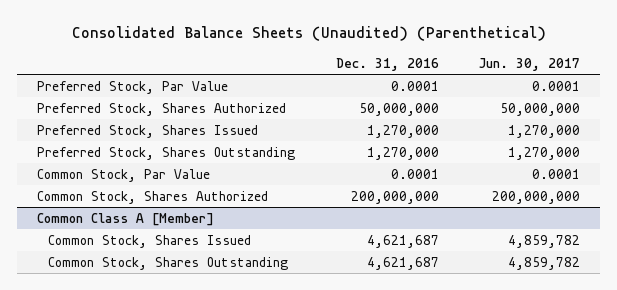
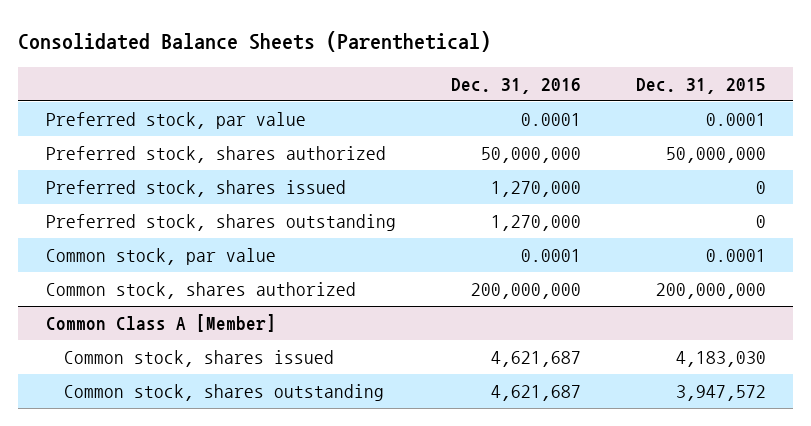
[71,26,546,42] Consolidated Balance Sheets (Unaudited) (Parenthetical) -> [18,30,492,52] Consolidated Balance Sheets (Parenthetical)
[479,57,581,71] Jun. 30, 2017 -> none
none -> [635,77,766,94] Dec. 31, 2015
[37,80,229,94] Preferred Stock, Par Value -> [45,112,306,130] Preferred stock, par value
[37,102,287,116] Preferred Stock, Shares Authorized -> [45,146,386,164] Preferred stock, shares authorized
[37,124,259,138] Preferred Stock, Shares Issued -> [45,180,346,198] Preferred stock, shares issued
[37,146,296,160] Preferred Stock, Shares Outstanding -> [45,214,396,232] Preferred stock, shares outstanding
[37,168,211,182] Common Stock, Par Value -> [45,248,276,266] Common stock, par value
[37,190,269,204] Common Stock, Shares Authorized -> [45,282,356,300] Common stock, shares authorized
[48,234,252,248] Common Stock, Shares Issued -> [64,350,335,368] Common stock, shares issued
[48,256,289,270] Common Stock, Shares Outstanding -> [64,384,385,402] Common stock, shares outstanding

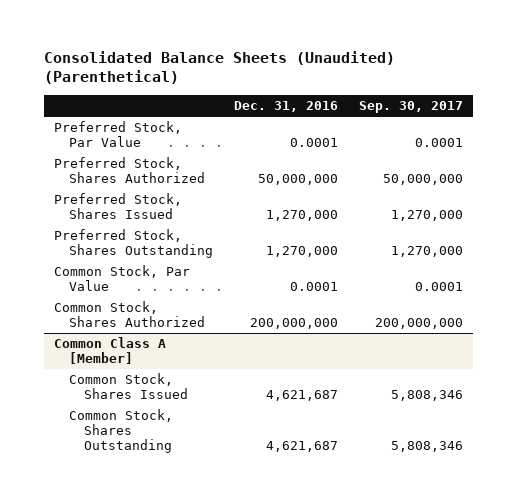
[18,30,492,52] Consolidated Balance Sheets (Parenthetical) -> [43,51,395,85] Consolidated Balance Sheets (Unaudited) (Parenthetical)
[635,77,766,94] Dec. 31, 2015 -> none
none -> [358,101,463,114] Sep. 30, 2017
[45,112,306,130] Preferred stock, par value -> [54,121,183,147] Preferred Stock, Par Value
[45,146,386,164] Preferred stock, shares authorized -> [54,157,205,183] Preferred Stock, Shares Authorized
[45,180,346,198] Preferred stock, shares issued -> [54,193,183,219] Preferred Stock, Shares Issued
[45,214,396,232] Preferred stock, shares outstanding -> [54,229,213,258] Preferred Stock, Shares Outstanding
[45,248,276,266] Common stock, par value -> [54,265,191,291] Common Stock, Par Value
[45,282,356,300] Common stock, shares authorized -> [54,301,205,327] Common Stock, Shares Authorized
[64,350,335,368] Common stock, shares issued -> [68,373,188,399] Common Stock, Shares Issued
[64,384,385,402] Common stock, shares outstanding -> [68,409,173,453] Common Stock, Shares Outstanding

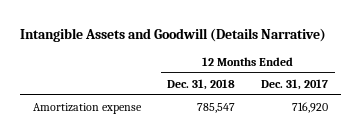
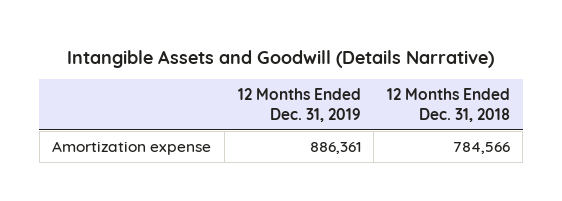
[261,78,329,90] Dec. 31, 2017 -> none
none -> [237,88,361,122] 12 Months Ended Dec. 31, 2019
[197,103,236,114] 785,547 -> [452,142,510,155] 784,566

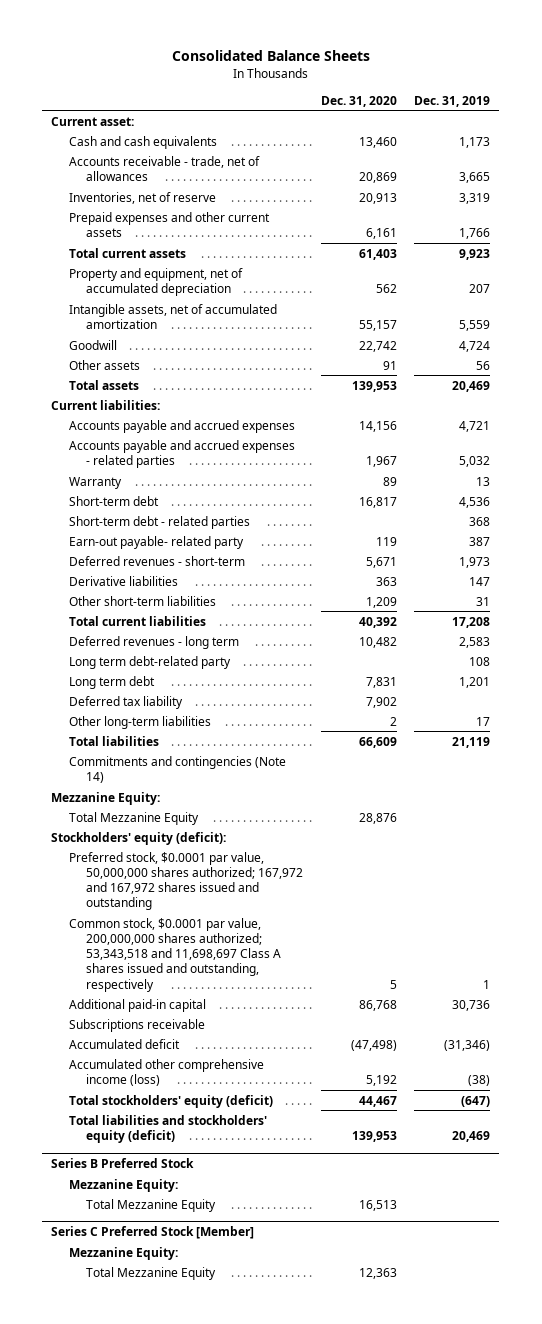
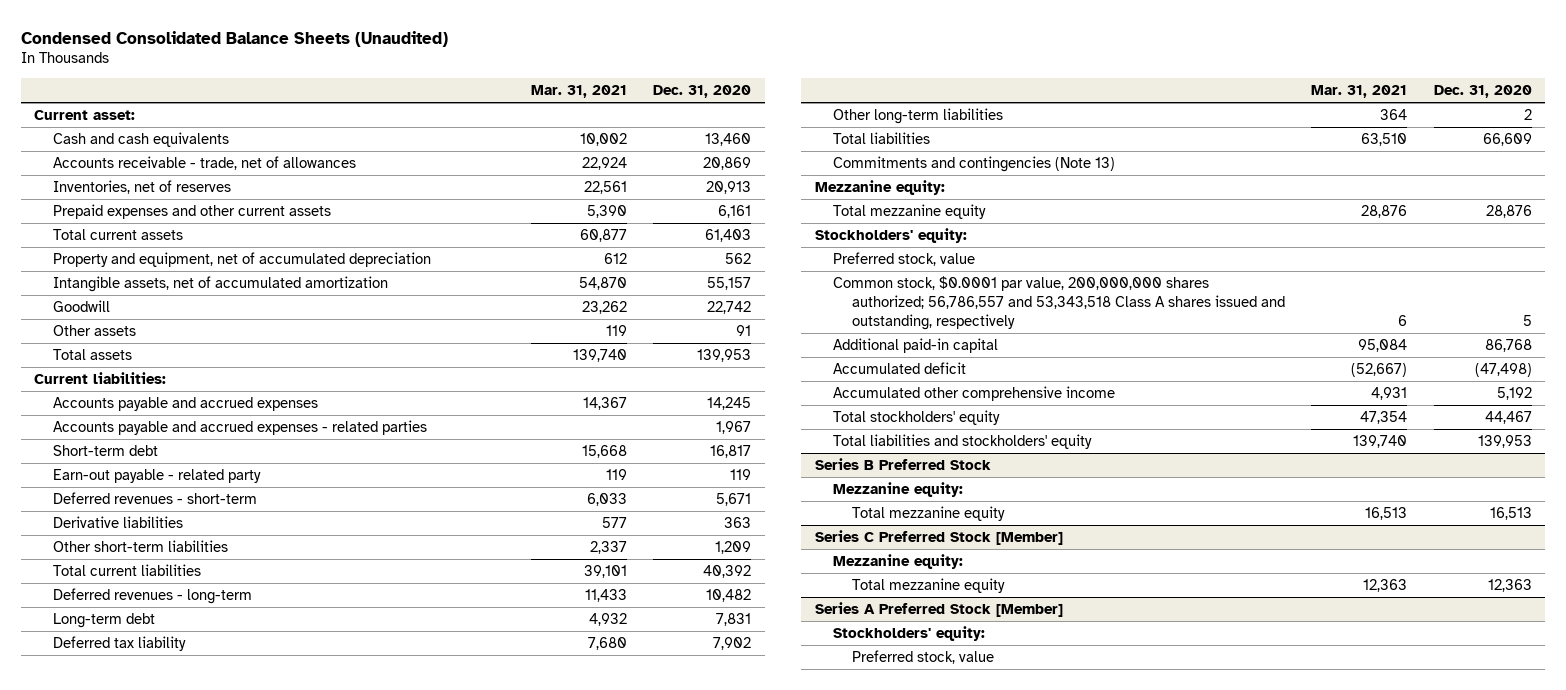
[171,50,370,62] Consolidated Balance Sheets -> [20,30,448,47] Condensed Consolidated Balance Sheets (Unaudited)
[414,95,491,107] Dec. 31, 2019 -> none
none -> [530,85,627,99] Mar. 31, 2021
[68,191,216,204] Inventories, net of reserve -> [52,180,231,195] Inventories, net of reserves
[358,420,397,432] 14,156 -> [707,397,752,411] 14,245
[68,476,122,489] Warranty -> none
[68,515,250,529] Short-term debt - related parties -> none
[68,535,244,549] Earn-out payable- related party -> [52,469,261,484] Earn-out payable - related party
[68,655,231,669] Long term debt-related party -> none
[68,635,239,649] Deferred revenues - long term -> [52,588,252,605] Deferred revenues - long-term
[68,675,155,689] Long term debt -> [52,613,155,629] Long-term debt
[68,755,286,783] Commitments and contingencies (Note 14) -> [833,156,1116,173] Commitments and contingencies (Note 13)
[51,791,161,805] Mezzanine Equity: -> [814,180,945,196] Mezzanine equity:
[68,811,199,825] Total Mezzanine Equity -> [833,204,987,220] Total mezzanine equity
[51,831,227,845] Stockholders' equity (deficit): -> [814,228,967,244] Stockholders' equity:
[68,851,303,911] Preferred stock, $0.0001 par value, 50,000,000 shares authorized; 167,972 and 167,972 shares issued and outstanding -> [833,252,976,267] Preferred stock, value
[68,917,281,992] Common stock, $0.0001 par value, 200,000,000 shares authorized; 53,343,518 and 11,698,697 Class A shares issued and outstanding, respectively -> [833,276,1285,331] Common stock, $0.0001 par value, 200,000,000 shares authorized; 56,786,557 and 53,343,518 Class A shares issued and outstanding, respectively
[68,1018,205,1032] Subscriptions receivable -> none
[68,1058,264,1086] Accumulated other comprehensive income (loss) -> [833,386,1116,402] Accumulated other comprehensive income
[68,1094,273,1108] Total stockholders' equity (deficit) -> [833,410,1001,426] Total stockholders' equity
[68,1114,267,1143] Total liabilities and stockholders' equity (deficit) -> [833,434,1093,450] Total liabilities and stockholders' equity
[68,1178,178,1192] Mezzanine Equity: -> [833,482,964,498] Mezzanine equity:
[85,1198,216,1212] Total Mezzanine Equity -> [851,506,1005,522] Total mezzanine equity
[68,1246,178,1260] Mezzanine Equity: -> [833,554,964,570] Mezzanine equity:
[85,1266,216,1280] Total Mezzanine Equity -> [851,578,1005,594] Total mezzanine equity
none -> [814,602,1063,618] Series A Preferred Stock [Member]
none -> [833,626,986,642] Stockholders' equity:
none -> [851,650,994,665] Preferred stock, value

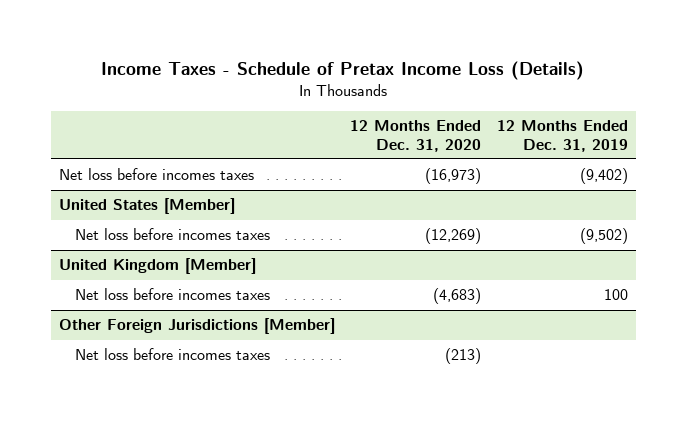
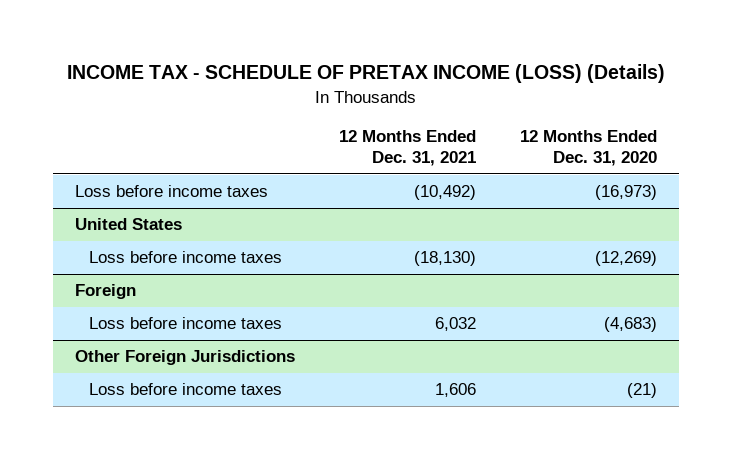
[101,60,585,80] Income Taxes - Schedule of Pretax Income Loss (Details) -> [67,64,666,84] INCOME TAX - SCHEDULE OF PRETAX INCOME (LOSS) (Details)
[497,120,629,152] 12 Months Ended Dec. 31, 2019 -> none
none -> [339,129,477,167] 12 Months Ended Dec. 31, 2021
[58,168,254,181] Net loss before incomes taxes -> [74,185,268,198] Loss before income taxes
[58,198,235,215] United States [Member] -> [74,218,182,231] United States
[74,228,270,241] Net loss before incomes taxes -> [89,251,283,264] Loss before income taxes
[58,258,256,275] United Kingdom [Member] -> [74,284,136,300] Foreign
[74,288,270,301] Net loss before incomes taxes -> [89,317,283,330] Loss before income taxes
[58,318,335,335] Other Foreign Jurisdictions [Member] -> [74,350,295,366] Other Foreign Jurisdictions
[74,348,270,361] Net loss before incomes taxes -> [89,383,283,396] Loss before income taxes
[445,348,482,365] (213) -> [627,383,658,399] (21)

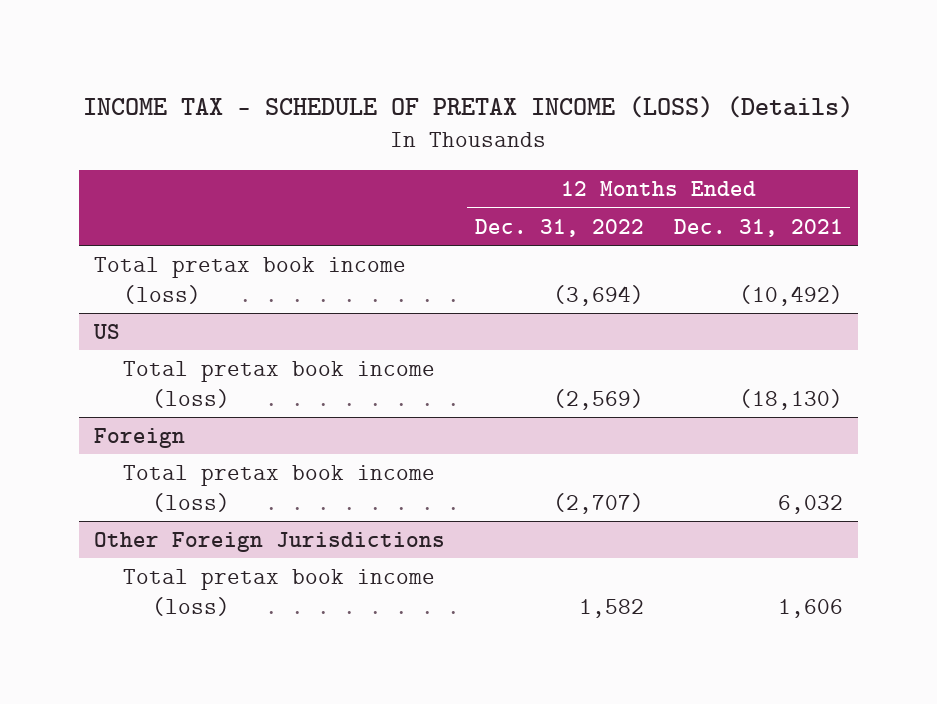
[520,129,658,167] 12 Months Ended Dec. 31, 2020 -> none
none -> [474,218,644,237] Dec. 31, 2022
[74,185,268,198] Loss before income taxes -> [93,256,406,304] Total pretax book income (loss)
[74,218,182,231] United States -> [92,323,120,339] US
[89,251,283,264] Loss before income taxes -> [122,360,435,408] Total pretax book income (loss)
[89,317,283,330] Loss before income taxes -> [122,464,435,512] Total pretax book income (loss)
[89,383,283,396] Loss before income taxes -> [122,568,435,616] Total pretax book income (loss)

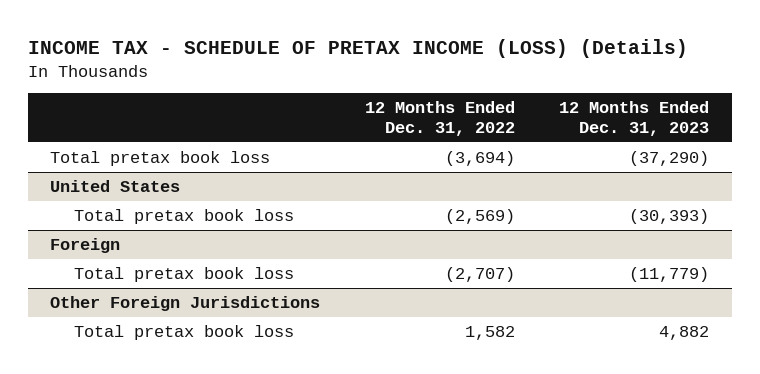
[673,218,843,237] Dec. 31, 2021 -> none
none -> [559,101,710,136] 12 Months Ended Dec. 31, 2023
[93,256,406,304] Total pretax book income (loss) -> [50,150,271,166] Total pretax book loss
[92,323,120,339] US -> [50,179,181,192] United States
[122,360,435,408] Total pretax book income (loss) -> [74,208,295,224] Total pretax book loss
[122,464,435,512] Total pretax book income (loss) -> [74,266,295,282] Total pretax book loss
[122,568,435,616] Total pretax book income (loss) -> [74,324,295,340] Total pretax book loss

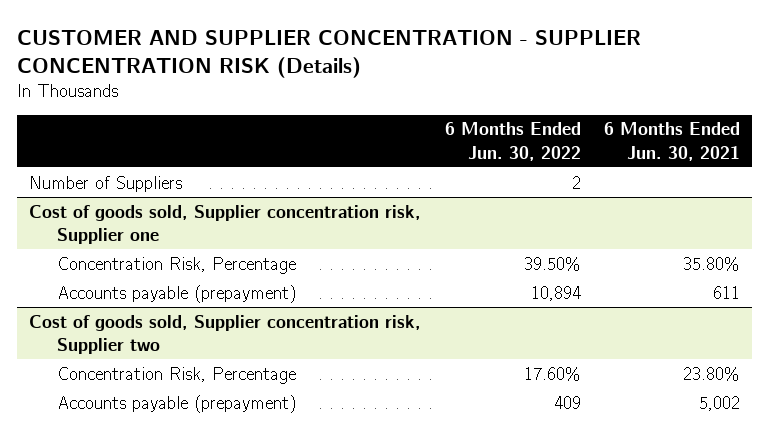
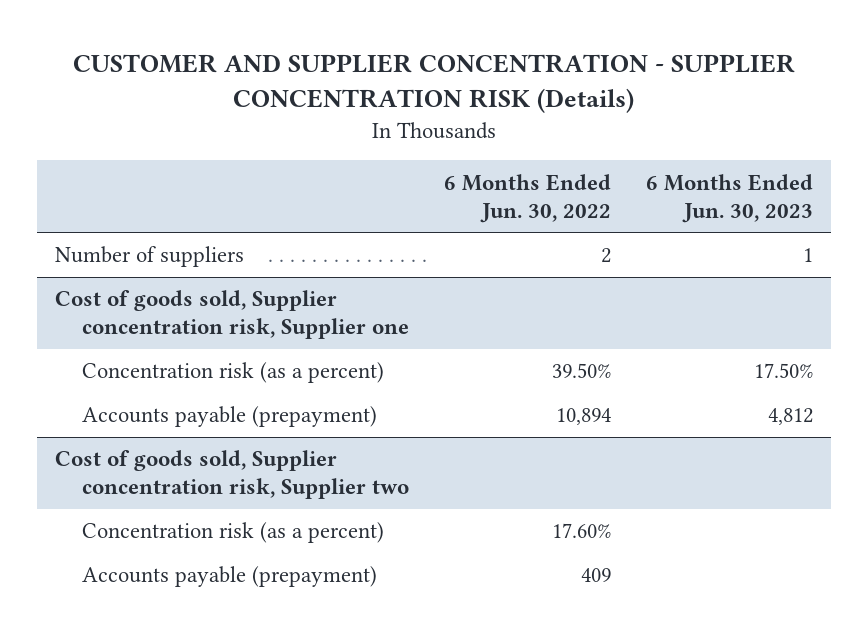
[604,122,741,161] 6 Months Ended Jun. 30, 2021 -> none
none -> [646,173,814,223] 6 Months Ended Jun. 30, 2023
[29,175,183,192] Number of Suppliers -> [54,246,244,268] Number of suppliers
[56,256,296,274] Concentration Risk, Percentage -> [82,362,385,384] Concentration risk (as a percent)
[56,366,296,384] Concentration Risk, Percentage -> [82,522,385,544] Concentration risk (as a percent)

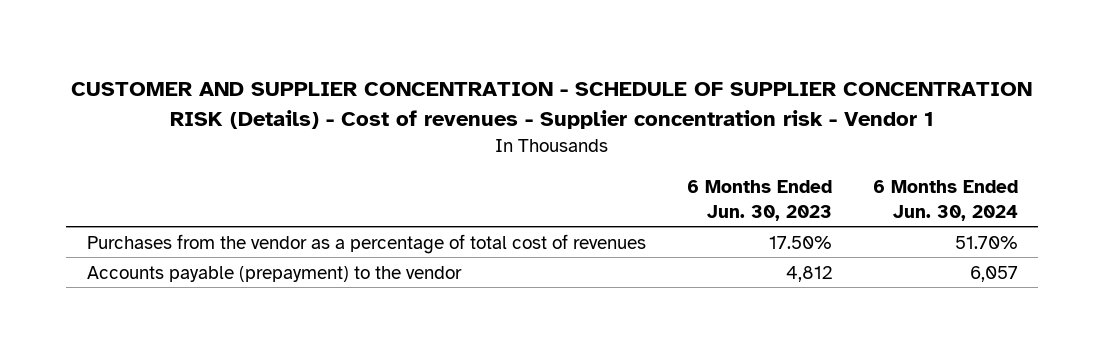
[72,54,795,114] CUSTOMER AND SUPPLIER CONCENTRATION - SUPPLIER CONCENTRATION RISK (Details) -> [71,82,1033,130] CUSTOMER AND SUPPLIER CONCENTRATION - SCHEDULE OF SUPPLIER CONCENTRATION RISK (Details) - Cost of revenues - Supplier concentration risk - Vendor 1
[444,173,612,223] 6 Months Ended Jun. 30, 2022 -> none
none -> [872,179,1018,221] 6 Months Ended Jun. 30, 2024
[54,246,244,268] Number of suppliers -> none
[54,290,410,340] Cost of goods sold, Supplier concentration risk, Supplier one -> none
[54,450,410,500] Cost of goods sold, Supplier concentration risk, Supplier two -> none
[82,522,385,544] Concentration risk (as a percent) -> none
[82,566,378,588] Accounts payable (prepayment) -> none
[82,362,385,384] Concentration risk (as a percent) -> [86,233,646,254] Purchases from the vendor as a percentage of total cost of revenues
[82,406,378,428] Accounts payable (prepayment) -> [86,265,462,282] Accounts payable (prepayment) to the vendor

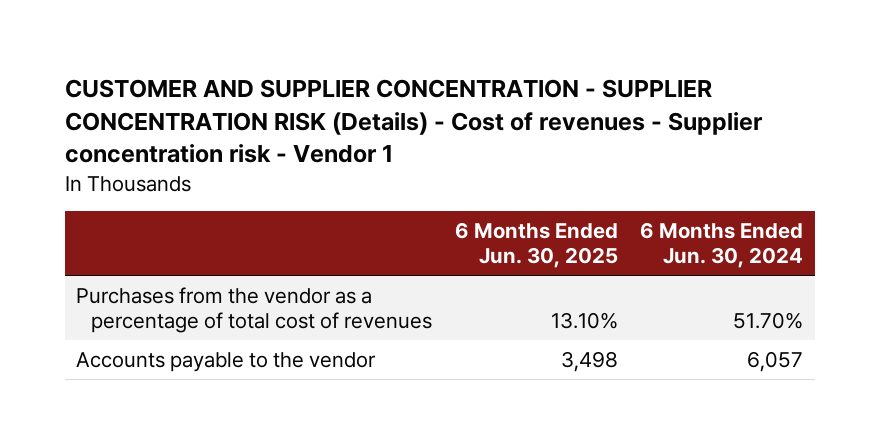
[71,82,1033,130] CUSTOMER AND SUPPLIER CONCENTRATION - SCHEDULE OF SUPPLIER CONCENTRATION RISK (Details) - Cost of revenues - Supplier concentration risk - Vendor 1 -> [65,79,764,164] CUSTOMER AND SUPPLIER CONCENTRATION - SUPPLIER CONCENTRATION RISK (Details) - Cost of revenues - Supplier concentration risk - Vendor 1
[686,179,832,221] 6 Months Ended Jun. 30, 2023 -> none
none -> [454,222,618,269] 6 Months Ended Jun. 30, 2025
[86,265,462,282] Accounts payable (prepayment) to the vendor -> [76,352,377,373] Accounts payable to the vendor

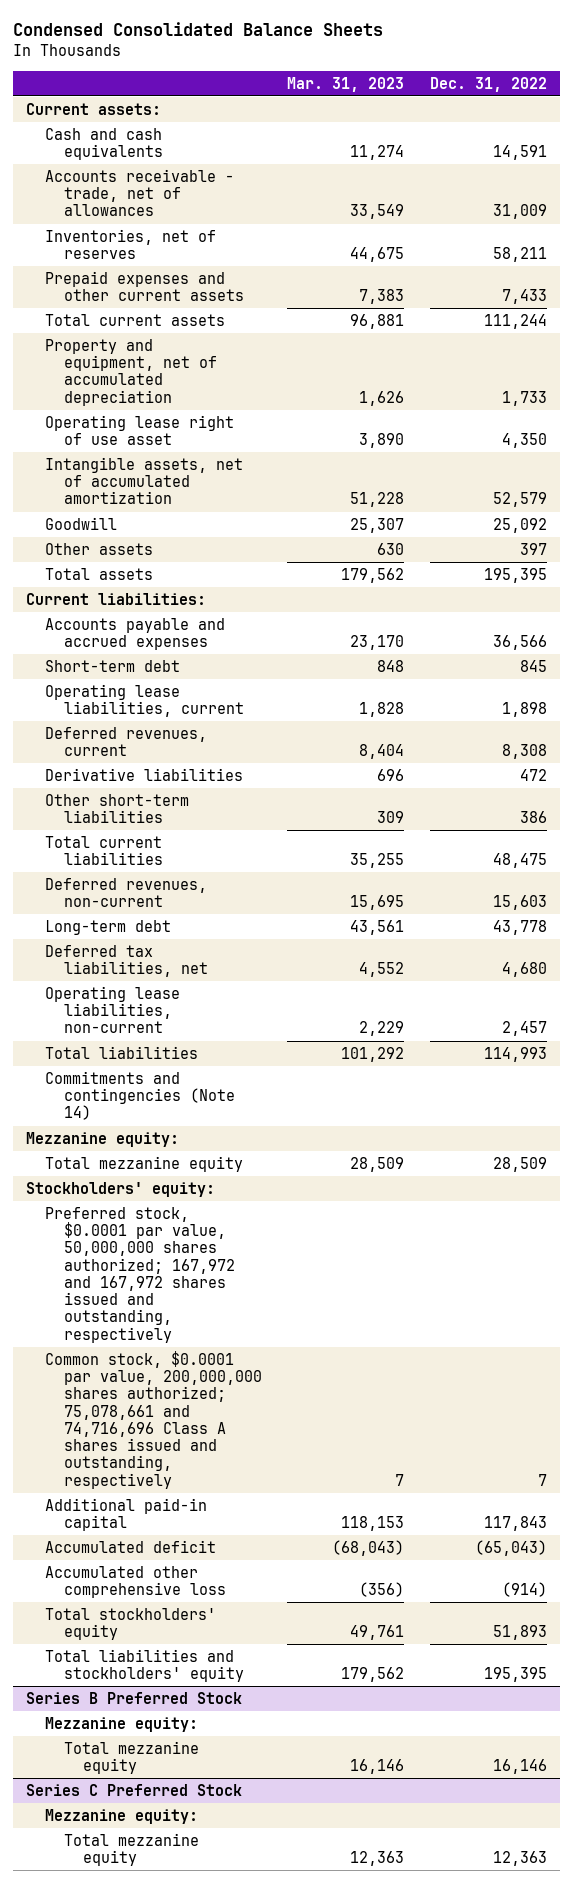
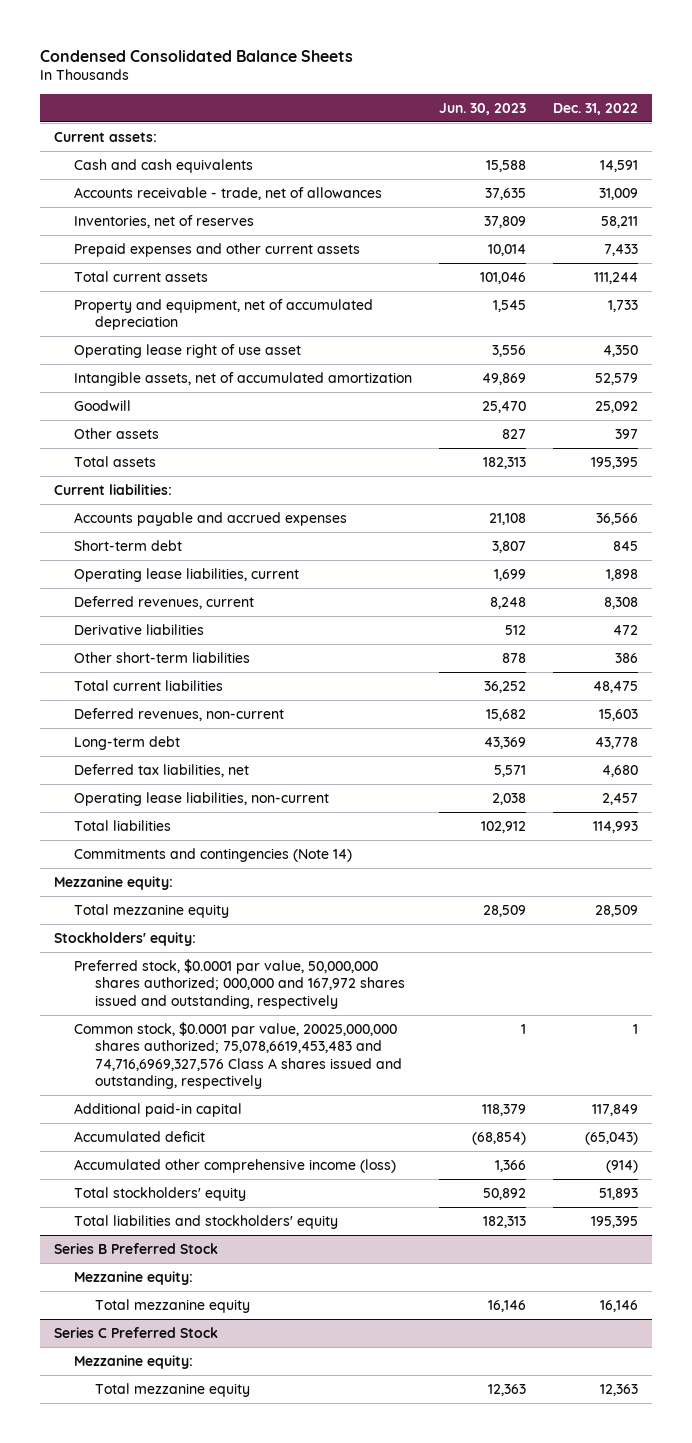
[287,76,405,92] Mar. 31, 2023 -> none
none -> [439,102,527,115] Jun. 30, 2023
[44,1206,235,1343] Preferred stock, $0.0001 par value, 50,000,000 shares authorized; 167,972 and 167,972 shares issued and outstanding, respectively -> [74,958,406,1009] Preferred stock, $0.0001 par value, 50,000,000 shares authorized; 000,000 and 167,972 shares issued and outstanding, respectively
[44,1350,262,1489] Common stock, $0.0001 par value, 200,000,000 shares authorized; 75,078,661 and 74,716,696 Class A shares issued and outstanding, respectively -> [74,1021,403,1090] Common stock, $0.0001 par value, 20025,000,000 shares authorized; 75,078,6619,453,483 and 74,716,6969,327,576 Class A shares issued and outstanding, respectively
[537,1473,547,1486] 7 -> [633,1023,639,1034] 1
[483,1516,547,1532] 117,843 -> [592,1103,639,1116] 117,849
[44,1565,226,1599] Accumulated other comprehensive loss -> [74,1158,397,1173] Accumulated other comprehensive income (loss)

